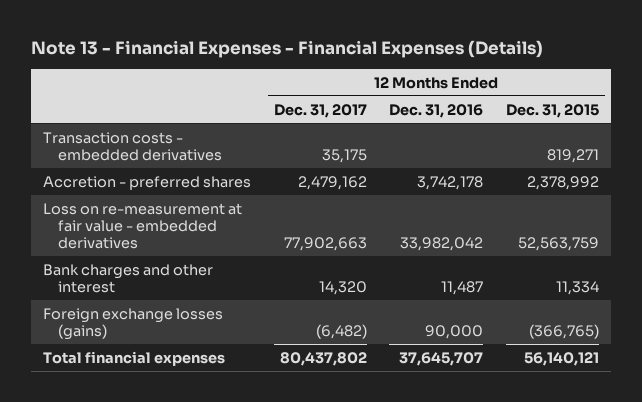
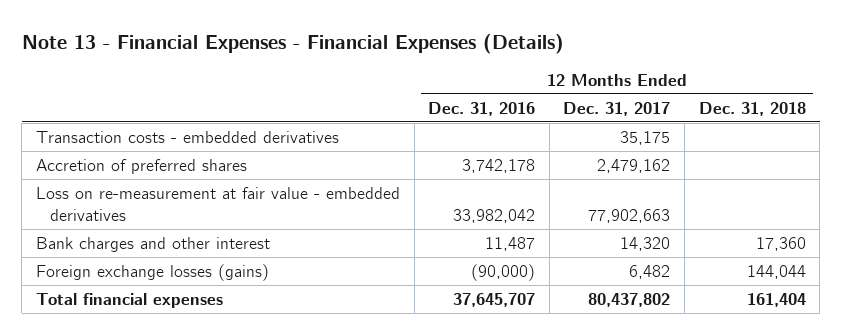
[506,103,600,118] Dec. 31, 2015 -> none
none -> [698,101,806,116] Dec. 31, 2018
[42,175,251,190] Accretion - preferred shares -> [36,158,248,174] Accretion of preferred shares
[315,323,367,339] (6,482) -> [629,264,671,279] 6,482
[425,324,484,339] 90,000 -> [471,263,536,281] (90,000)

